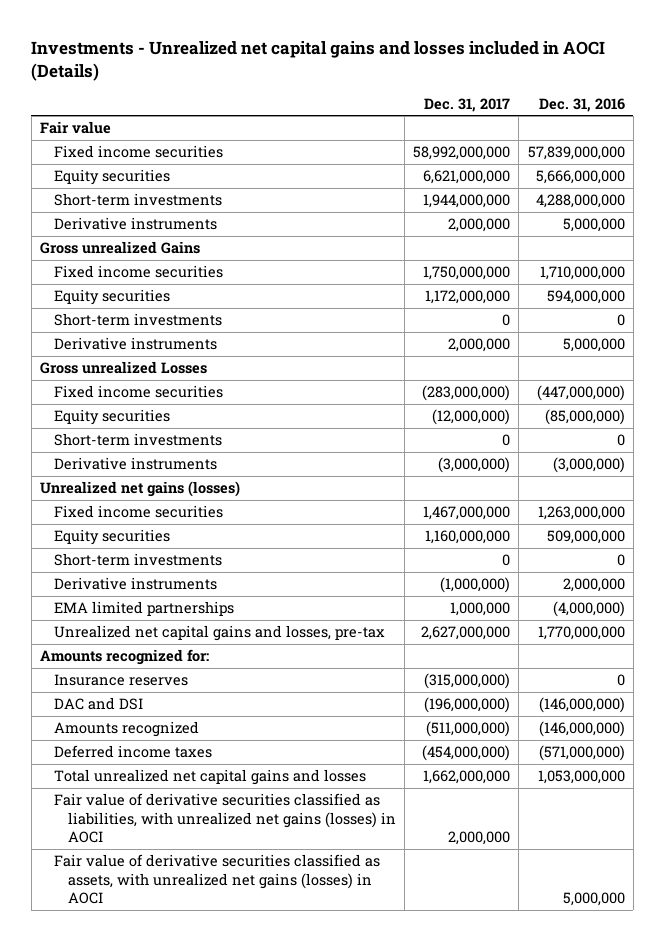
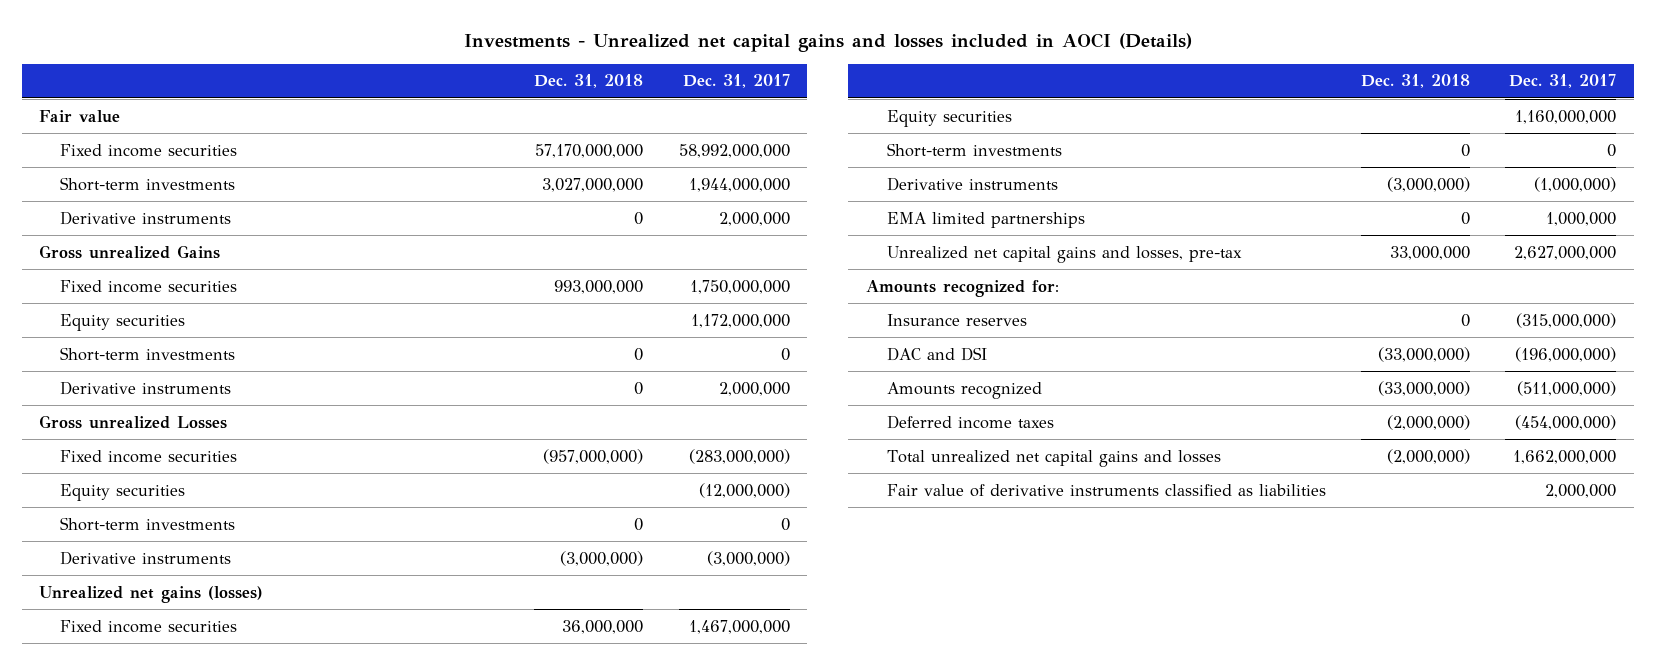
[538,97,625,112] Dec. 31, 2016 -> none
none -> [534,74,644,89] Dec. 31, 2018
[53,169,170,186] Equity securities -> none
[53,854,380,905] Fair value of derivative securities classified as assets, with unrealized net gains (losses) in AOCI -> none
[53,793,396,844] Fair value of derivative securities classified as liabilities, with unrealized net gains (losses) in AOCI -> [886,483,1326,497] Fair value of derivative instruments classified as liabilities

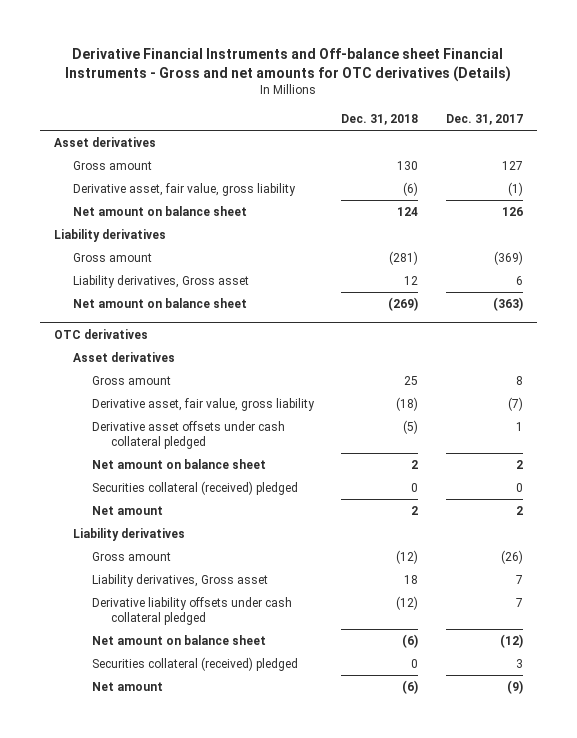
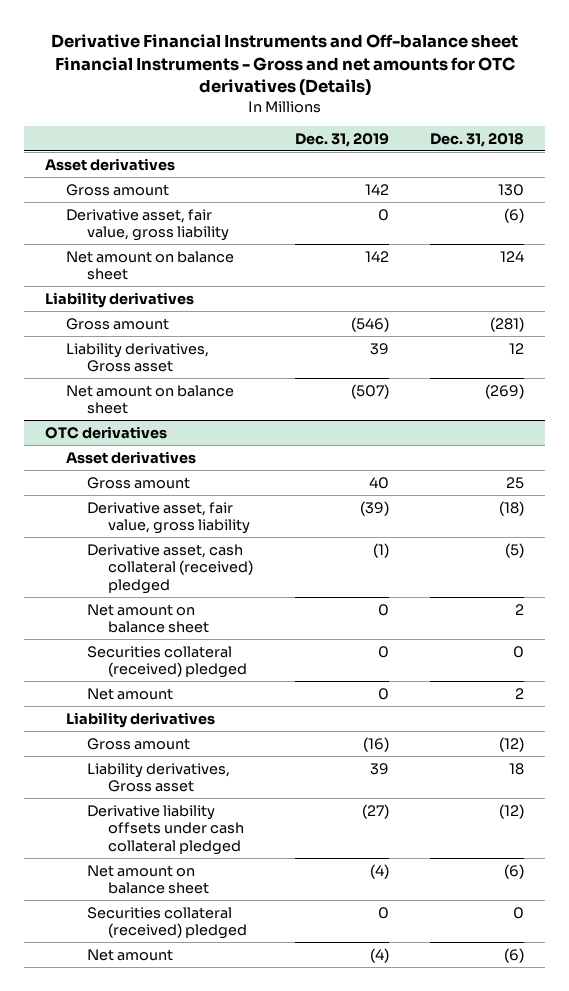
[445,113,523,125] Dec. 31, 2017 -> none
none -> [294,132,389,147] Dec. 31, 2019
[91,421,285,449] Derivative asset offsets under cash collateral pledged -> [87,543,254,595] Derivative asset, cash collateral (received) pledged

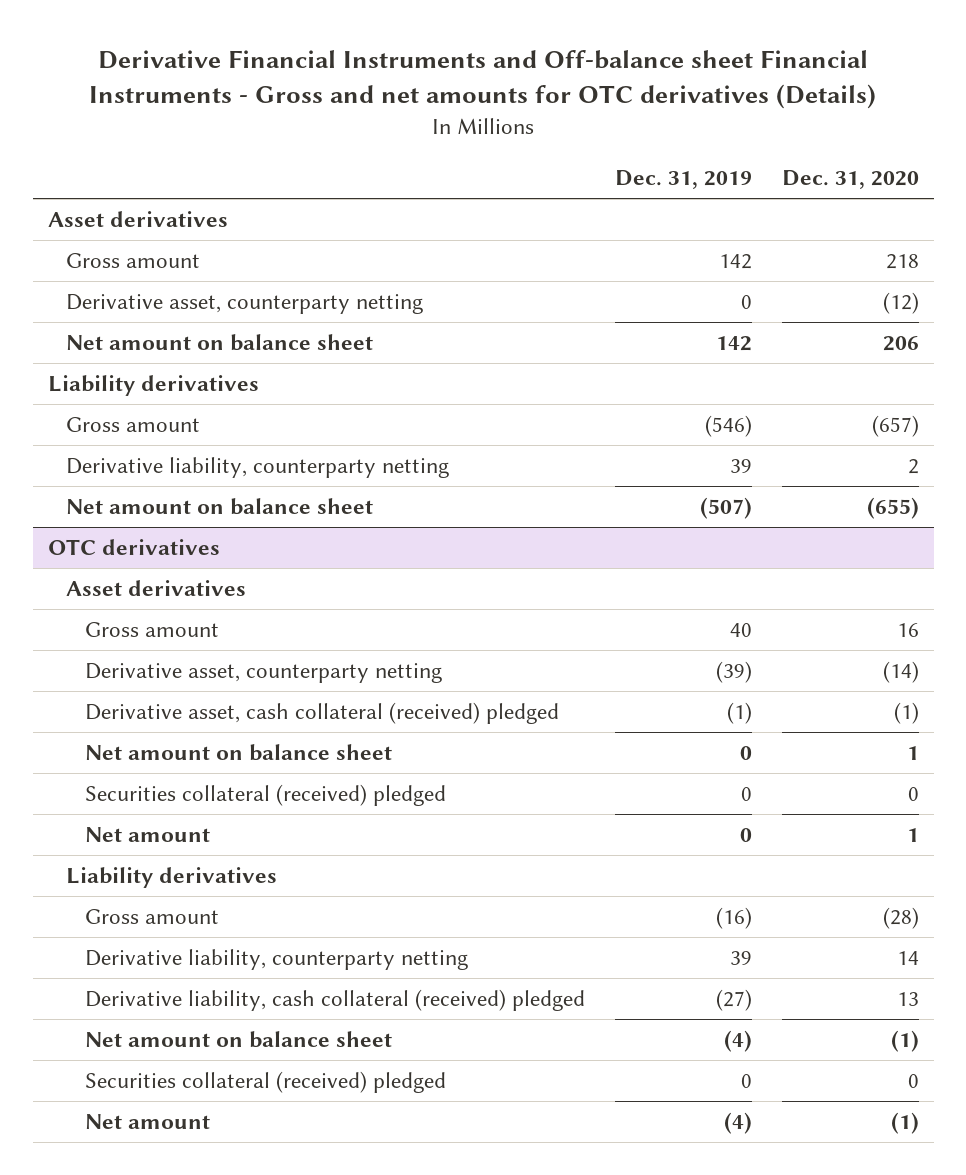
[430,132,525,147] Dec. 31, 2018 -> none
none -> [781,170,919,190] Dec. 31, 2020
[66,208,230,242] Derivative asset, fair value, gross liability -> [66,294,424,315] Derivative asset, counterparty netting
[66,342,210,373] Liability derivatives, Gross asset -> [66,457,450,479] Derivative liability, counterparty netting
[87,501,251,535] Derivative asset, fair value, gross liability -> [84,663,442,684] Derivative asset, counterparty netting
[87,762,231,793] Liability derivatives, Gross asset -> [84,949,468,971] Derivative liability, counterparty netting
[87,804,245,856] Derivative liability offsets under cash collateral pledged -> [84,989,585,1012] Derivative liability, cash collateral (received) pledged

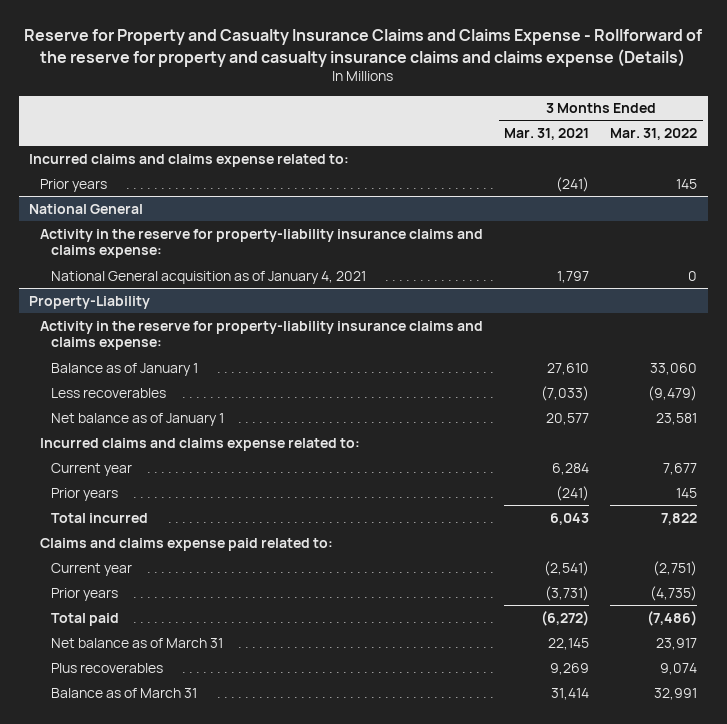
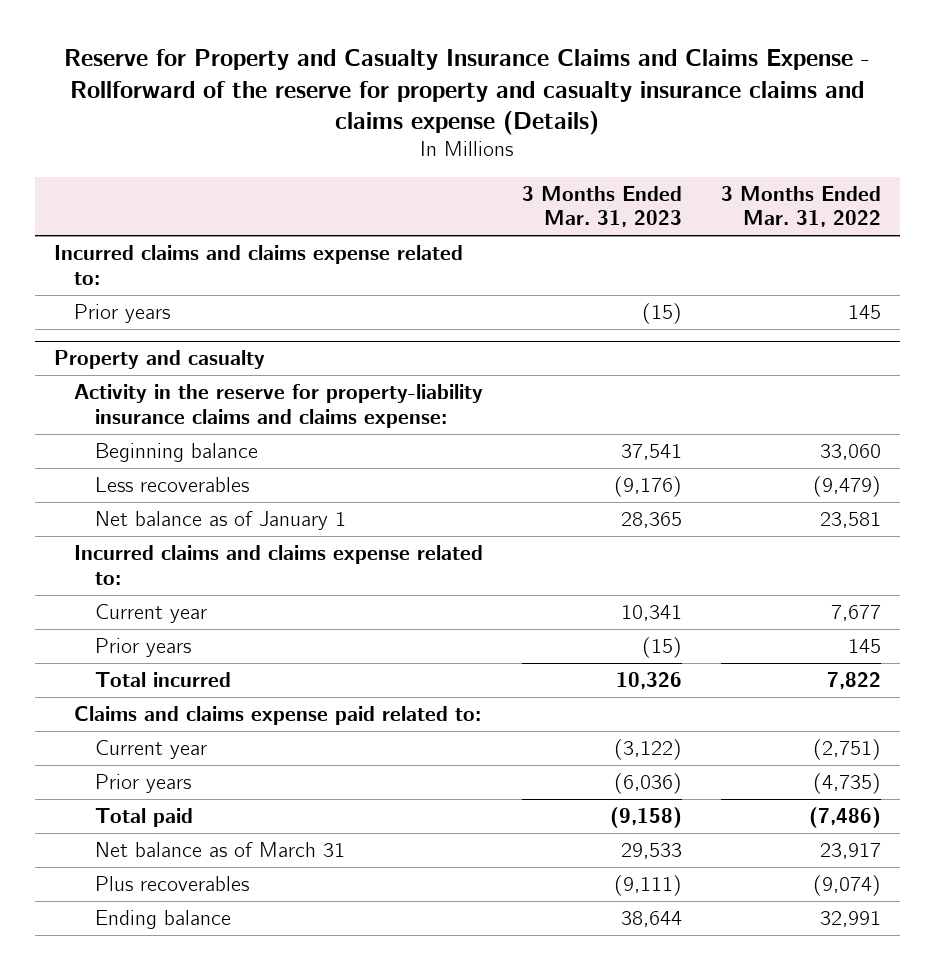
[504,128,590,141] Mar. 31, 2021 -> none
none -> [522,185,683,228] 3 Months Ended Mar. 31, 2023
[29,203,144,214] National General -> none
[40,228,484,259] Activity in the reserve for property-liability insurance claims and claims expense: -> none
[50,270,366,284] National General acquisition as of January 4, 2021 -> none
[29,295,151,309] Property-Liability -> none
none -> [53,350,265,370] Property and casualty
[50,362,198,376] Balance as of January 1 -> [95,443,259,463] Beginning balance
[660,662,698,675] 9,074 -> [812,875,881,897] (9,074)
[50,687,197,698] Balance as of March 31 -> [95,910,232,930] Ending balance

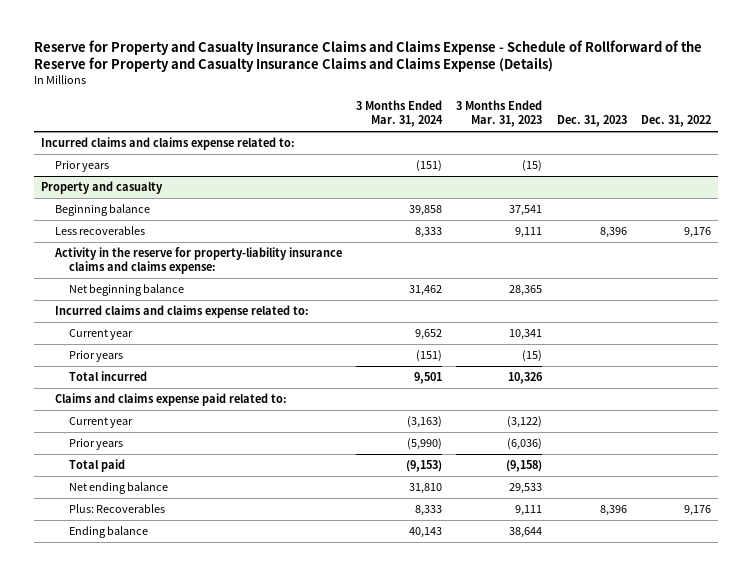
[64,49,871,136] Reserve for Property and Casualty Insurance Claims and Claims Expense - Rollforward of the reserve for property and casualty insurance claims and claims expense (Details) -> [34,39,703,72] Reserve for Property and Casualty Insurance Claims and Claims Expense - Schedule of Rollforward of the Reserve for Property and Casualty Insurance Claims and Claims Expense (Details)
[720,185,881,228] 3 Months Ended Mar. 31, 2022 -> none
none -> [356,100,444,128] 3 Months Ended Mar. 31, 2024
none -> [556,115,627,128] Dec. 31, 2023
none -> [640,115,711,128] Dec. 31, 2022
[614,476,683,498] (9,176) -> [515,227,543,239] 9,111
[74,384,484,428] Activity in the reserve for property-liability insurance claims and claims expense: -> [54,247,343,275] Activity in the reserve for property-liability insurance claims and claims expense:
[95,511,347,531] Net balance as of January 1 -> [68,284,184,297] Net beginning balance
[95,842,346,858] Net balance as of March 31 -> [68,482,168,495] Net ending balance
[95,876,250,892] Plus recoverables -> [68,504,165,514] Plus: Recoverables
[614,875,683,897] (9,111) -> [515,505,543,517] 9,111

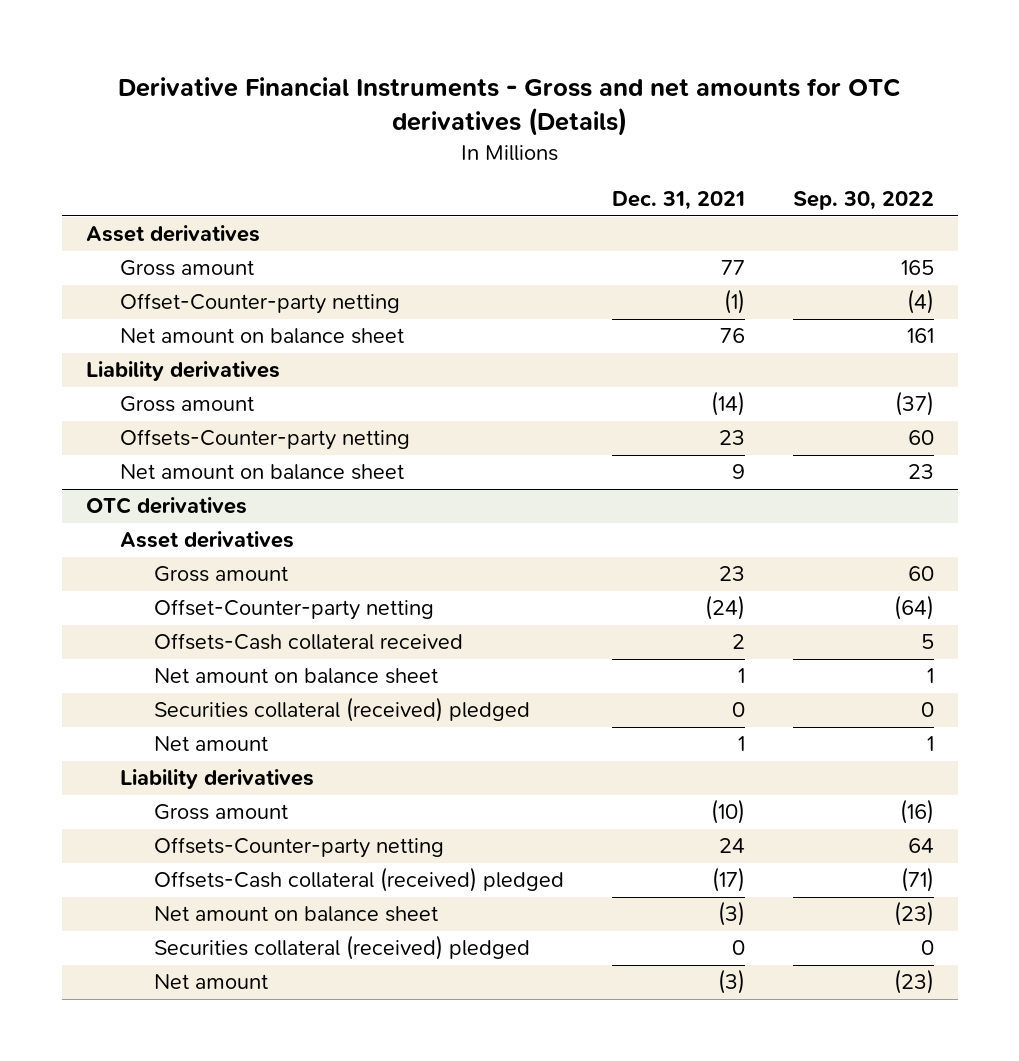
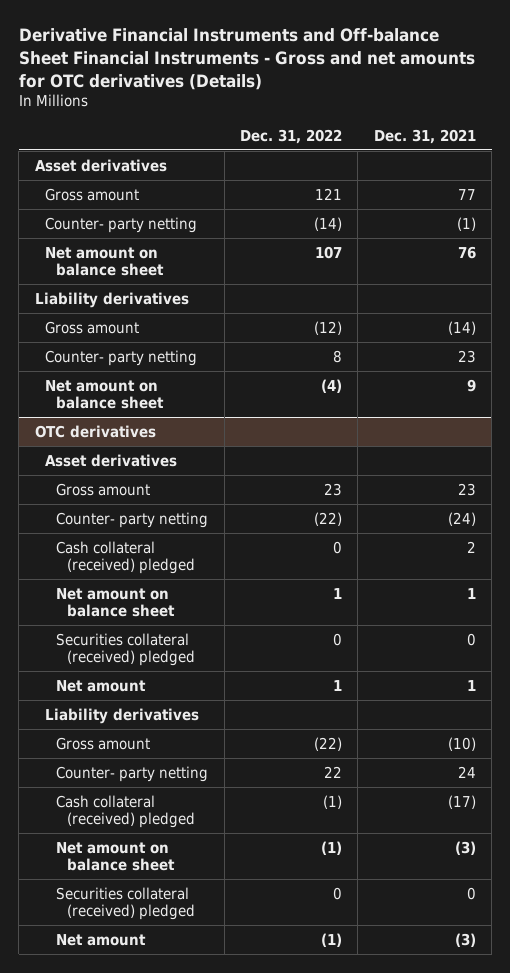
[117,76,901,137] Derivative Financial Instruments - Gross and net amounts for OTC derivatives (Details) -> [18,28,475,90] Derivative Financial Instruments and Off-balance Sheet Financial Instruments - Gross and net amounts for OTC derivatives (Details)
[792,191,934,211] Sep. 30, 2022 -> none
none -> [240,128,343,144] Dec. 31, 2022
[119,293,400,315] Offset-Counter-party netting -> [45,216,198,233] Counter- party netting
[119,429,410,451] Offsets-Counter-party netting -> [45,349,198,366] Counter- party netting
[153,599,434,621] Offset-Counter-party netting -> [56,511,209,528] Counter- party netting
[153,633,463,651] Offsets-Cash collateral received -> [56,540,196,574] Cash collateral (received) pledged
[153,837,444,859] Offsets-Counter-party netting -> [56,765,209,782] Counter- party netting
[153,867,564,893] Offsets-Cash collateral (received) pledged -> [56,794,196,828] Cash collateral (received) pledged

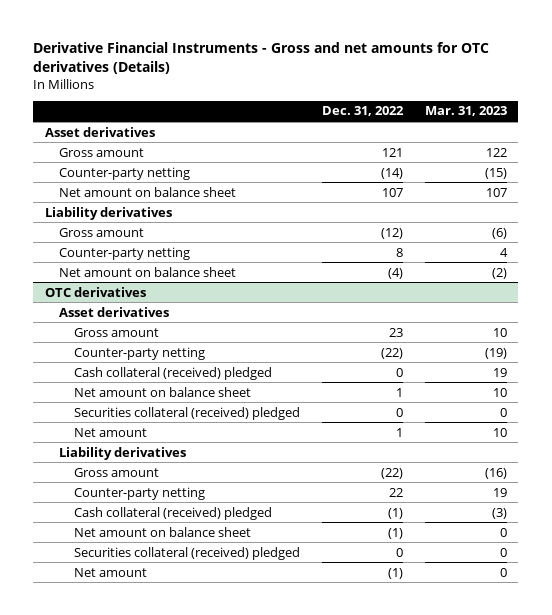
[18,28,475,90] Derivative Financial Instruments and Off-balance Sheet Financial Instruments - Gross and net amounts for OTC derivatives (Details) -> [33,41,490,74] Derivative Financial Instruments - Gross and net amounts for OTC derivatives (Details)
[373,128,476,144] Dec. 31, 2021 -> none
none -> [425,106,508,117] Mar. 31, 2023
[45,216,198,233] Counter- party netting -> [59,166,191,180] Counter-party netting
[45,349,198,366] Counter- party netting -> [59,246,191,260] Counter-party netting
[56,511,209,528] Counter- party netting -> [73,346,205,360] Counter-party netting
[56,765,209,782] Counter- party netting -> [73,486,205,500] Counter-party netting

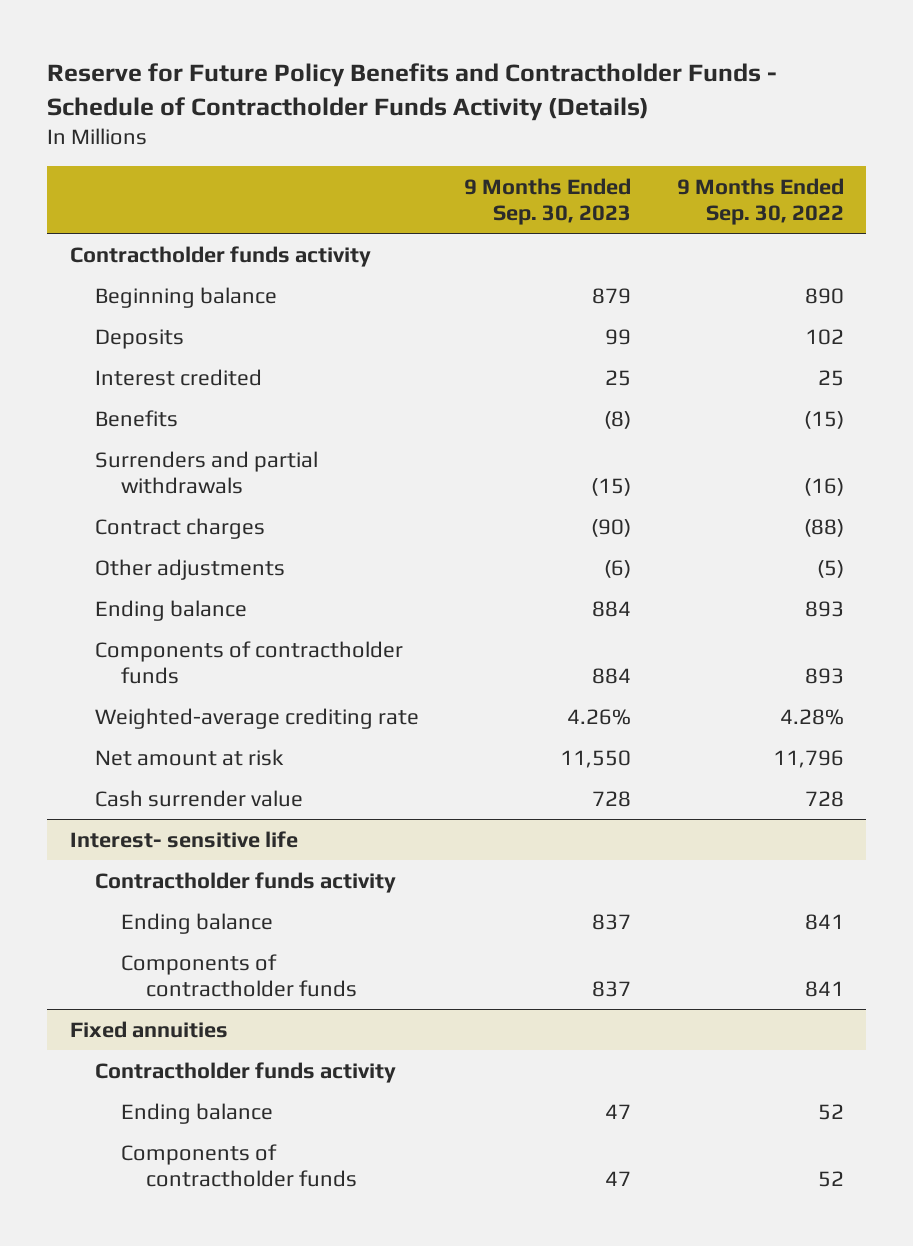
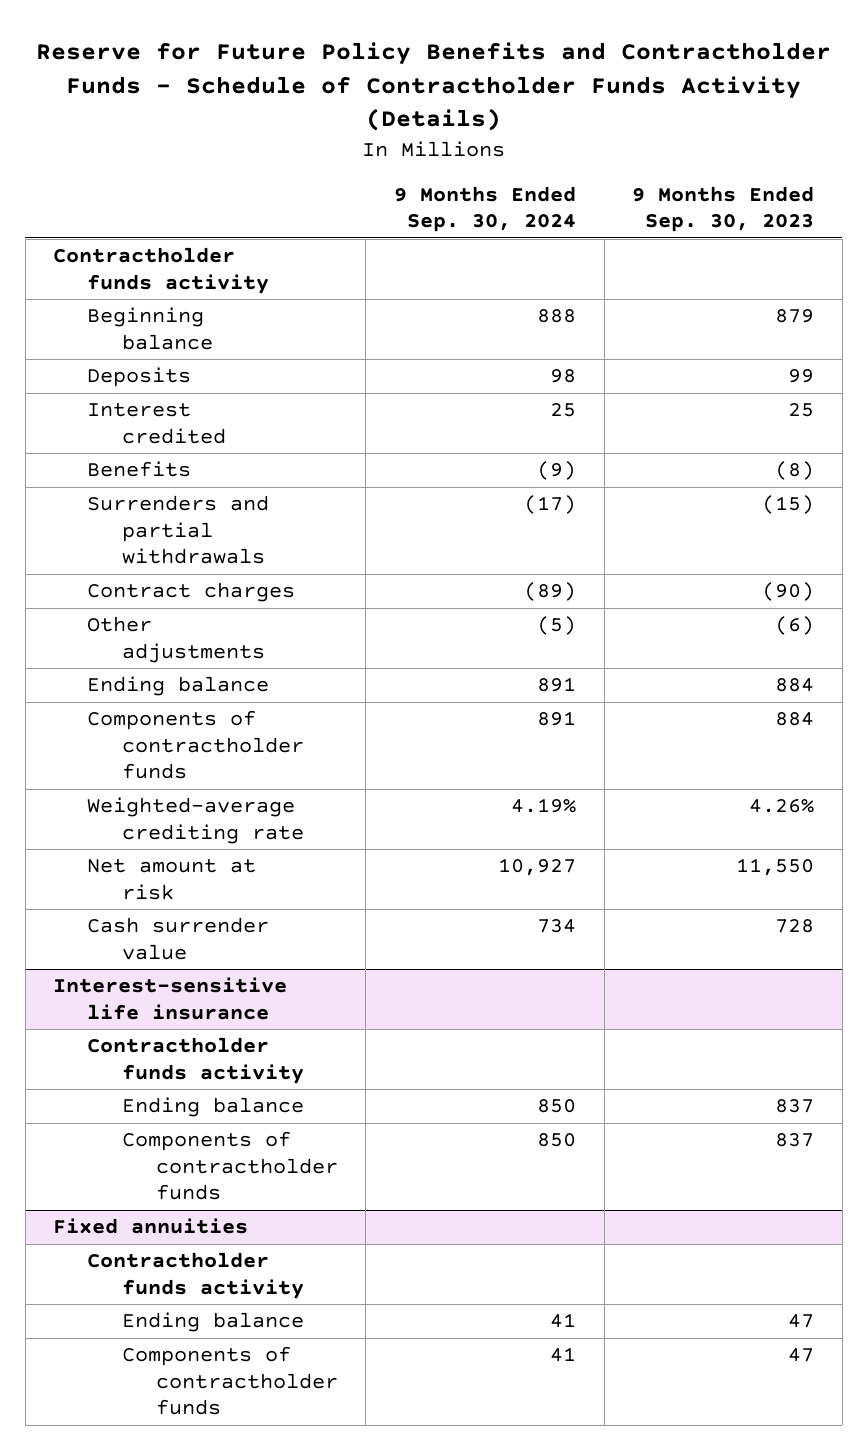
[676,177,844,225] 9 Months Ended Sep. 30, 2022 -> none
none -> [394,185,577,233] 9 Months Ended Sep. 30, 2024
[69,830,298,848] Interest- sensitive life -> [53,977,288,1020] Interest-sensitive life insurance

